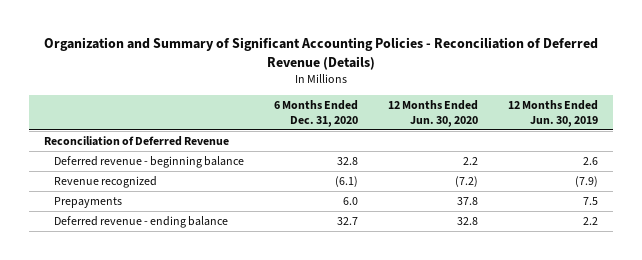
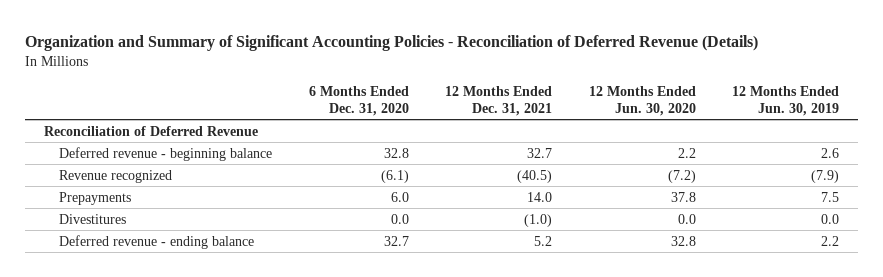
none -> [445,86,553,116] 12 Months Ended Dec. 31, 2021
none -> [59,213,127,224] Divestitures

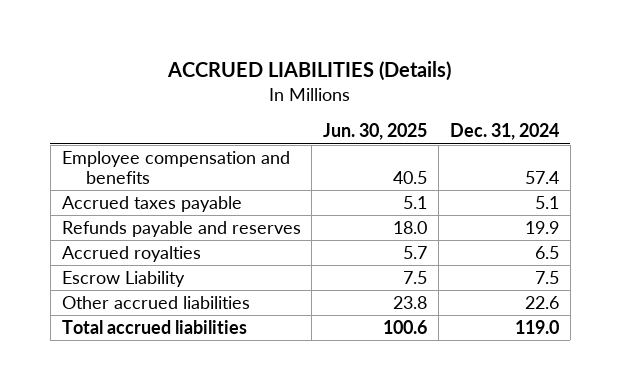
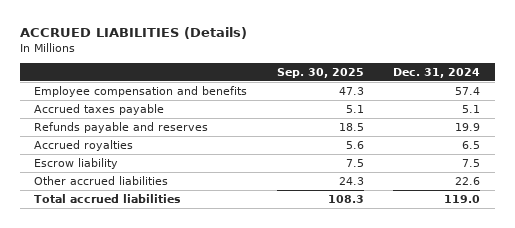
[323,123,428,141] Jun. 30, 2025 -> none
none -> [276,67,364,78] Sep. 30, 2025
[61,270,185,287] Escrow Liability -> [34,157,119,169] Escrow liability

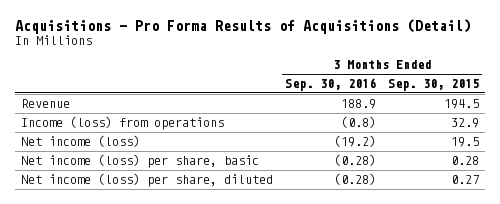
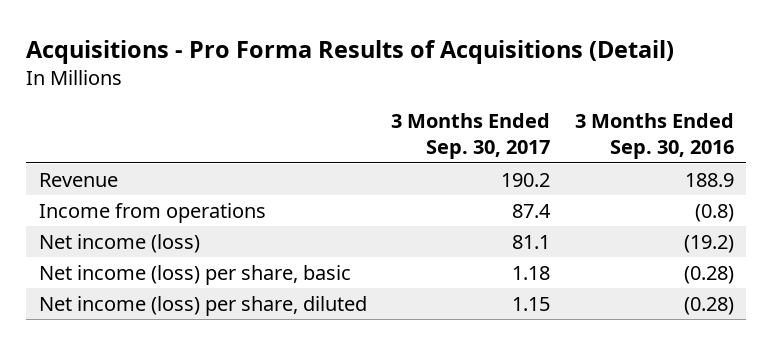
[388,79,480,92] Sep. 30, 2015 -> none
none -> [391,113,551,160] 3 Months Ended Sep. 30, 2017
[20,116,224,131] Income (loss) from operations -> [38,203,266,224] Income from operations

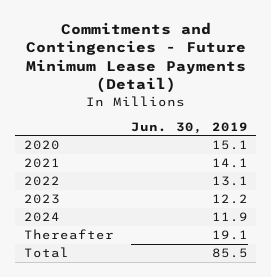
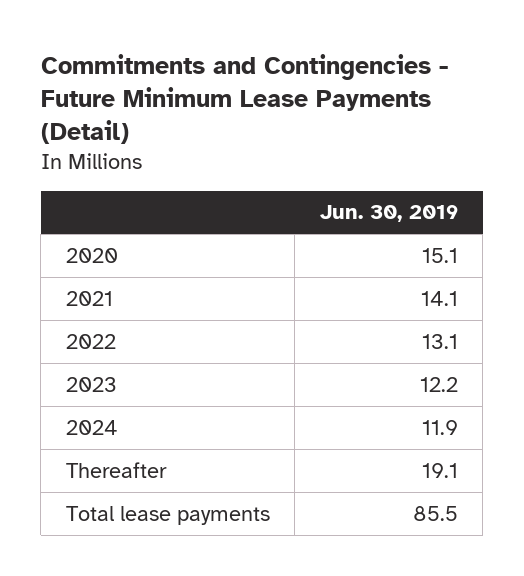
[23,247,69,259] Total -> [65,505,270,525] Total lease payments

